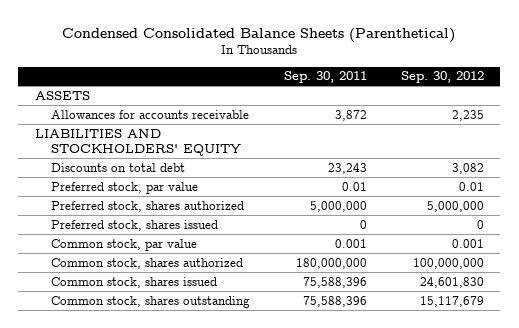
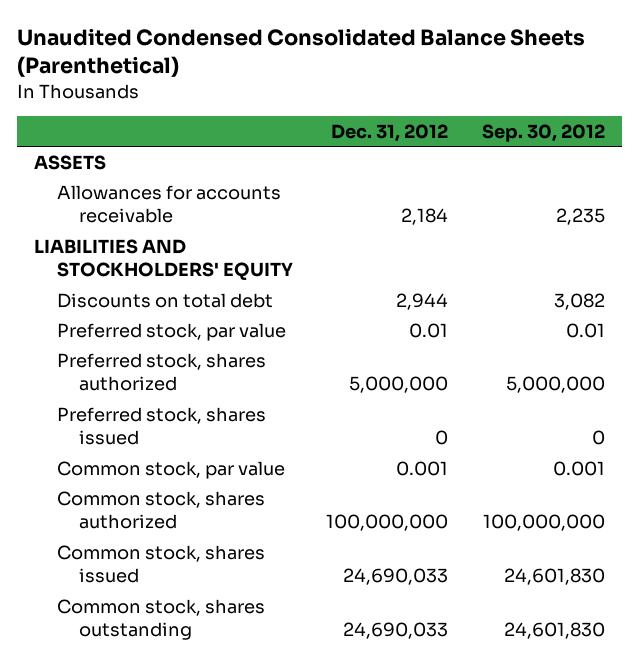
[62,27,456,43] Condensed Consolidated Balance Sheets (Parenthetical) -> [17,28,586,78] Unaudited Condensed Consolidated Balance Sheets (Parenthetical)
[283,71,367,84] Sep. 30, 2011 -> none
none -> [331,123,449,142] Dec. 31, 2012
[419,295,484,307] 15,117,679 -> [504,622,606,640] 24,601,830

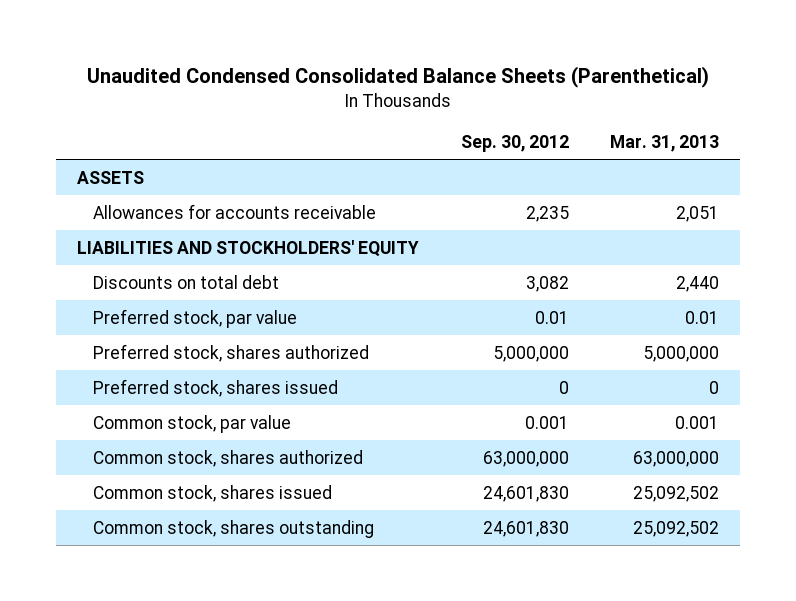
[331,123,449,142] Dec. 31, 2012 -> none
none -> [610,134,720,152] Mar. 31, 2013
[483,514,606,532] 100,000,000 -> [482,450,569,467] 63,000,000

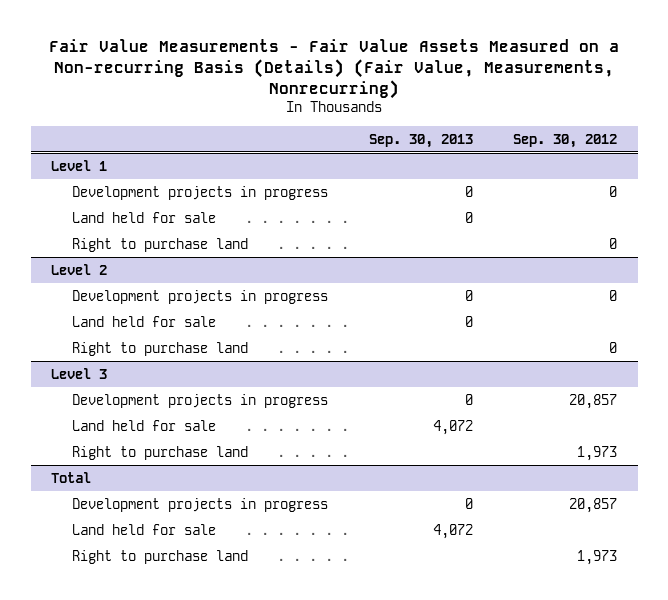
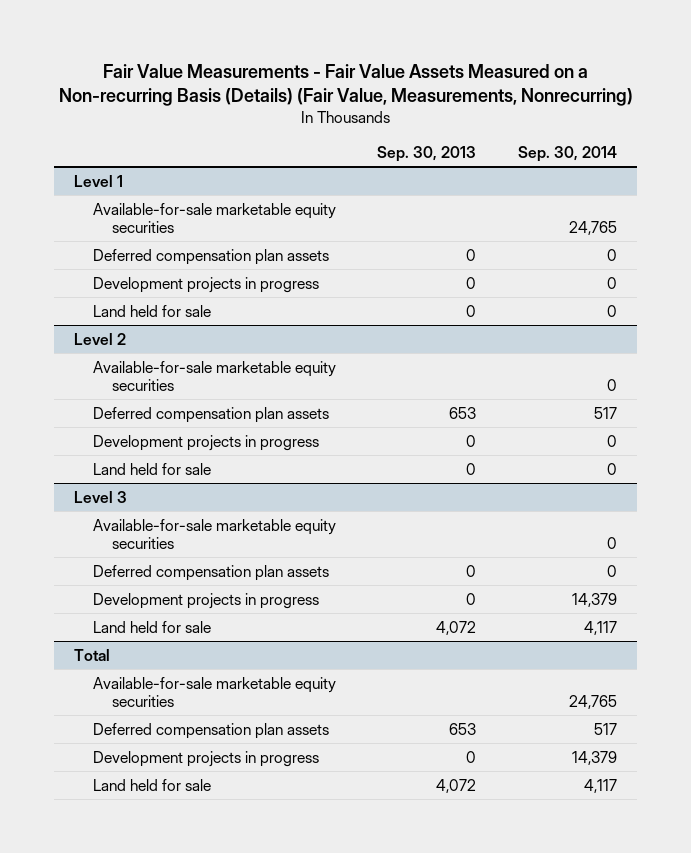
[513,133,618,148] Sep. 30, 2012 -> none
none -> [517,145,617,162] Sep. 30, 2014
none -> [92,202,336,234] Available-for-sale marketable equity securities
none -> [92,248,329,265] Deferred compensation plan assets
[72,237,249,252] Right to purchase land -> none
none -> [92,360,336,392] Available-for-sale marketable equity securities
none -> [92,406,329,423] Deferred compensation plan assets
[72,341,249,356] Right to purchase land -> none
none -> [92,518,336,550] Available-for-sale marketable equity securities
none -> [92,564,329,581] Deferred compensation plan assets
[72,445,249,460] Right to purchase land -> none
none -> [92,676,336,708] Available-for-sale marketable equity securities
none -> [92,722,329,739] Deferred compensation plan assets
[72,549,249,564] Right to purchase land -> none

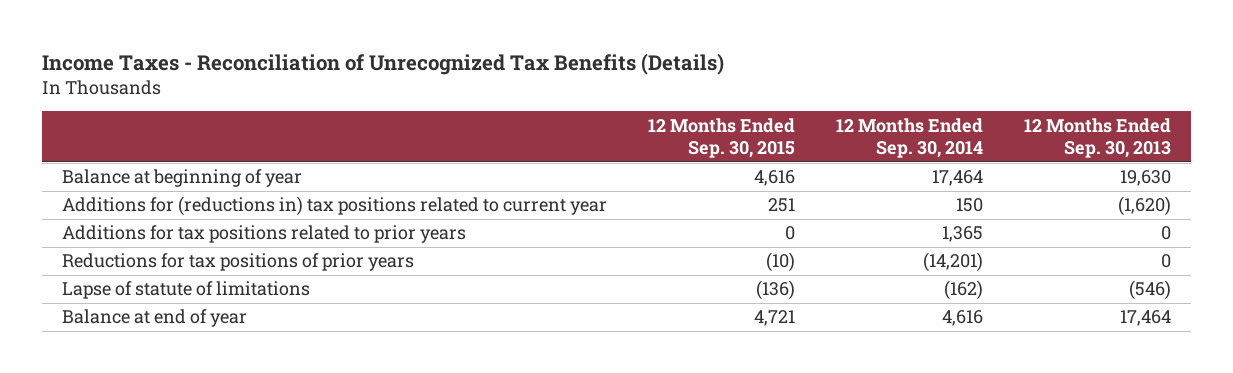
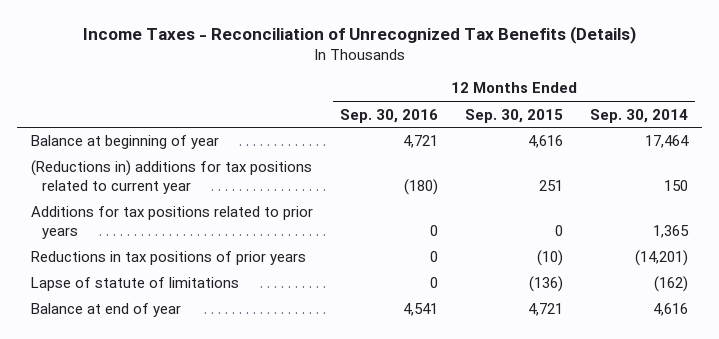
[1023,117,1171,159] 12 Months Ended Sep. 30, 2013 -> none
none -> [339,108,438,123] Sep. 30, 2016
[62,196,608,217] Additions for (reductions in) tax positions related to current year -> [30,160,312,195] (Reductions in) additions for tax positions related to current year
[62,253,415,272] Reductions for tax positions of prior years -> [30,251,306,266] Reductions in tax positions of prior years

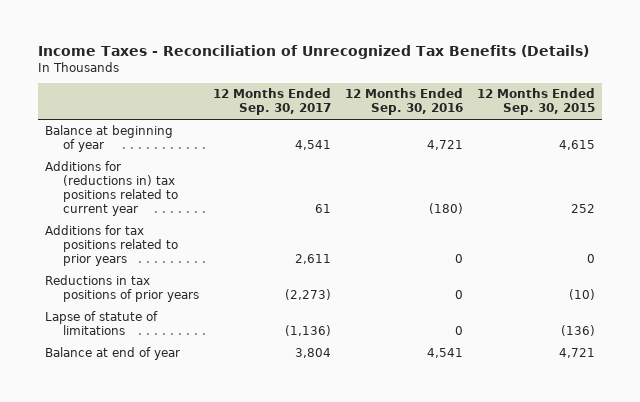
[590,108,689,123] Sep. 30, 2014 -> none
none -> [212,88,331,116] 12 Months Ended Sep. 30, 2017
[528,135,564,149] 4,616 -> [558,140,595,151] 4,615
[30,160,312,195] (Reductions in) additions for tax positions related to current year -> [45,161,178,217] Additions for (reductions in) tax positions related to current year
[539,180,564,192] 251 -> [570,204,595,214] 252

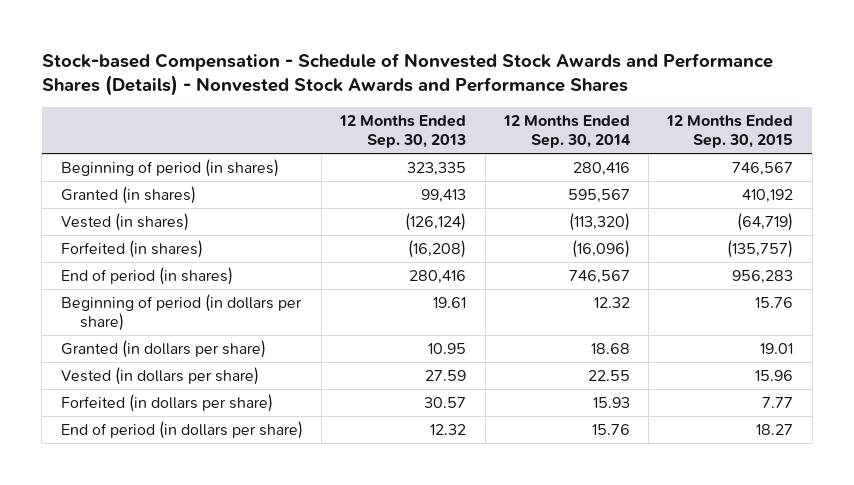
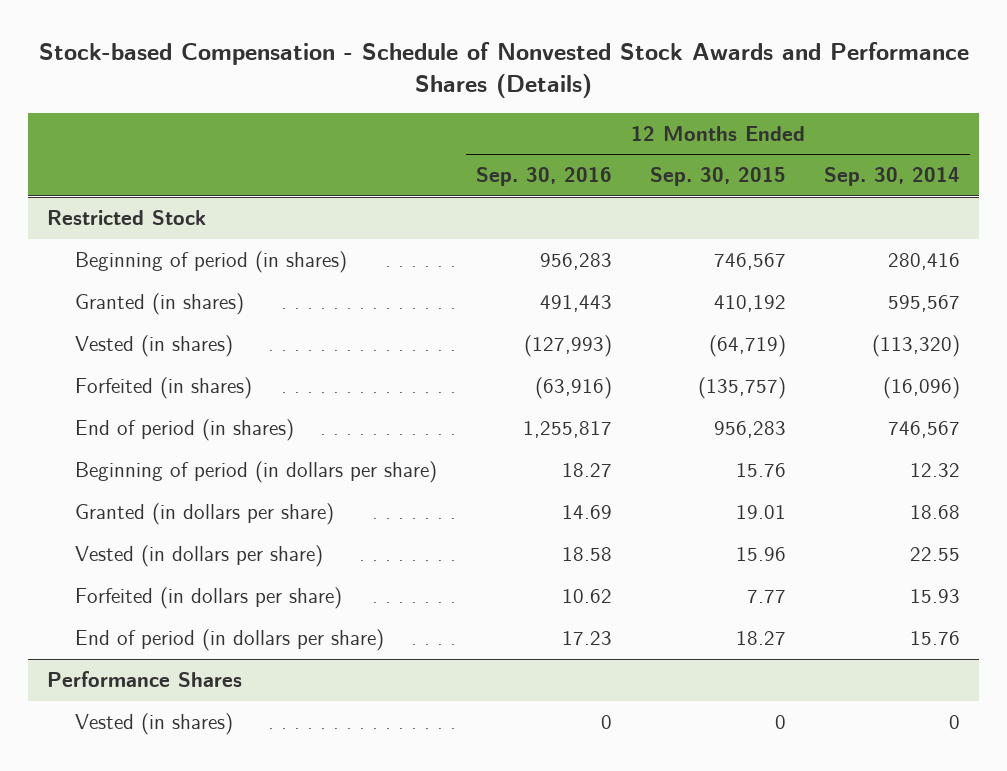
[41,52,773,97] Stock-based Compensation - Schedule of Nonvested Stock Awards and Performance Shares (Details) - Nonvested Stock Awards and Performance Shares -> [38,41,969,98] Stock-based Compensation - Schedule of Nonvested Stock Awards and Performance Shares (Details)
[339,115,467,148] 12 Months Ended Sep. 30, 2013 -> none
none -> [475,167,612,187] Sep. 30, 2016
none -> [46,210,206,226] Restricted Stock
none -> [46,671,242,688] Performance Shares
none -> [75,713,234,736] Vested (in shares)

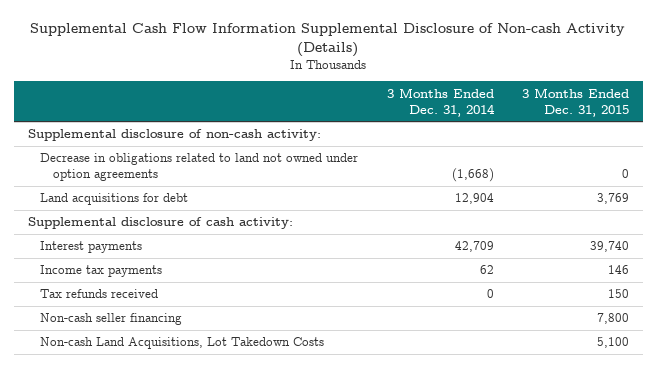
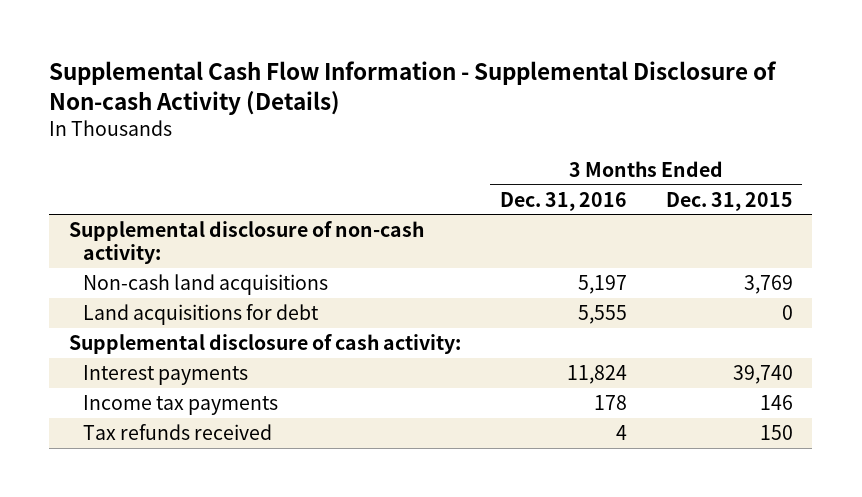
[30,23,626,58] Supplemental Cash Flow Information Supplemental Disclosure of Non-cash Activity (Details) -> [49,60,778,115] Supplemental Cash Flow Information - Supplemental Disclosure of Non-cash Activity (Details)
[386,87,495,117] 3 Months Ended Dec. 31, 2014 -> none
none -> [499,191,627,211] Dec. 31, 2016
[40,153,359,182] Decrease in obligations related to land not owned under option agreements -> none
none -> [82,273,328,295] Non-cash land acquisitions
[596,193,629,205] 3,769 -> [781,304,793,320] 0
[40,313,183,326] Non-cash seller financing -> none
[40,337,325,350] Non-cash Land Acquisitions, Lot Takedown Costs -> none

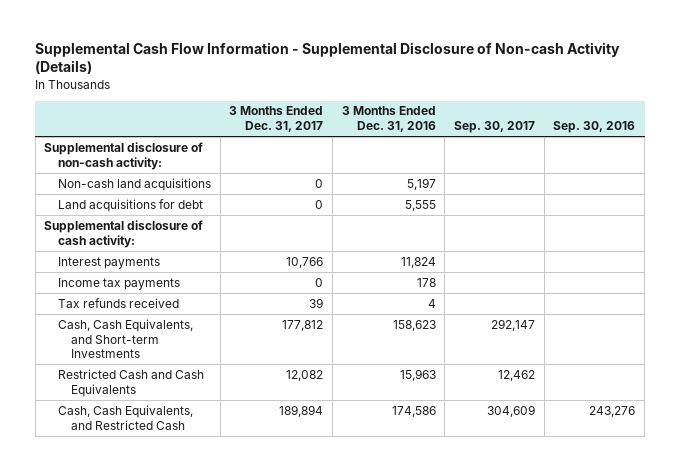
[665,191,793,211] Dec. 31, 2015 -> none
none -> [229,106,324,133] 3 Months Ended Dec. 31, 2017
none -> [453,121,535,134] Sep. 30, 2017
none -> [553,121,636,134] Sep. 30, 2016
none -> [57,318,193,359] Cash, Cash Equivalents, and Short-term Investments
none -> [57,368,204,397] Restricted Cash and Cash Equivalents
none -> [57,404,193,430] Cash, Cash Equivalents, and Restricted Cash

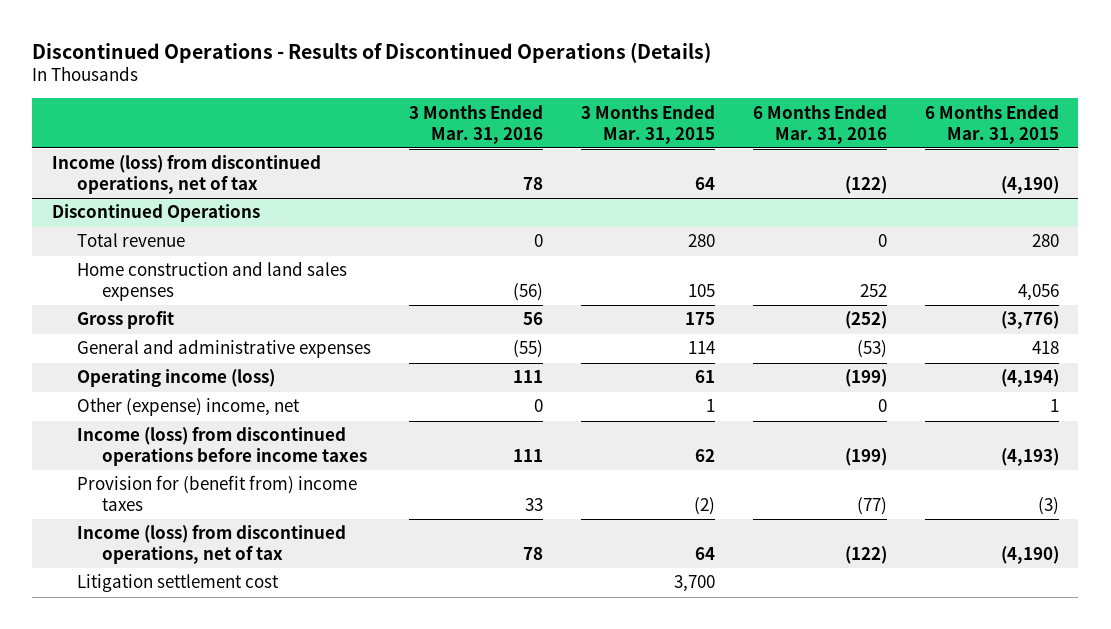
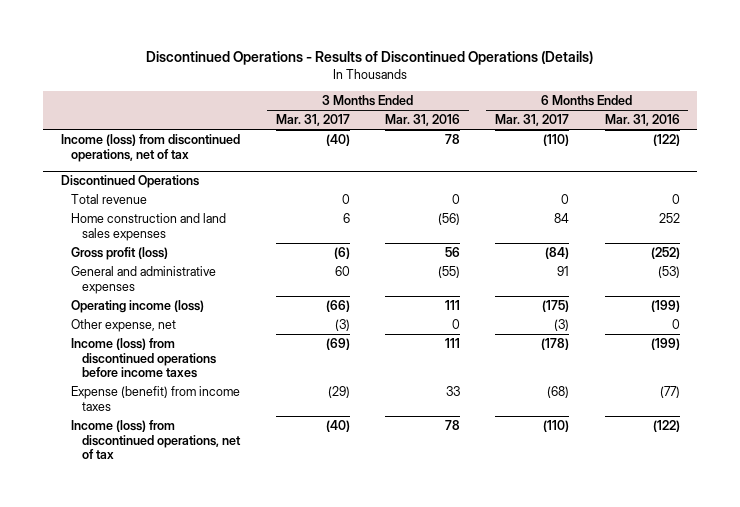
[580,104,715,144] 3 Months Ended Mar. 31, 2015 -> none
[925,104,1060,144] 6 Months Ended Mar. 31, 2015 -> none
none -> [275,114,350,127] Mar. 31, 2017
none -> [495,114,570,127] Mar. 31, 2017
[76,311,174,330] Gross profit -> [71,246,169,260] Gross profit (loss)
[76,397,300,417] Other (expense) income, net -> [71,318,177,332] Other expense, net
[76,475,357,512] Provision for (benefit from) income taxes -> [71,385,241,411] Expense (benefit) from income taxes
[76,574,279,593] Litigation settlement cost -> none

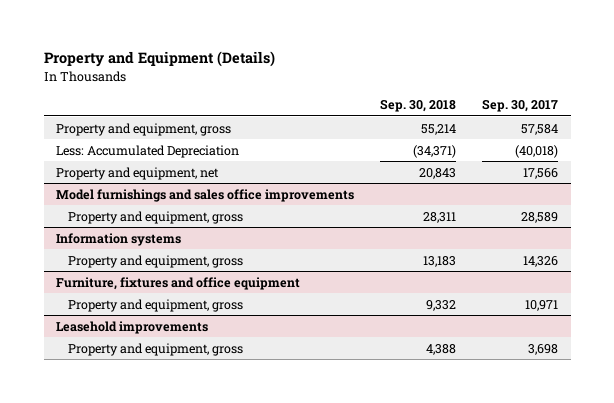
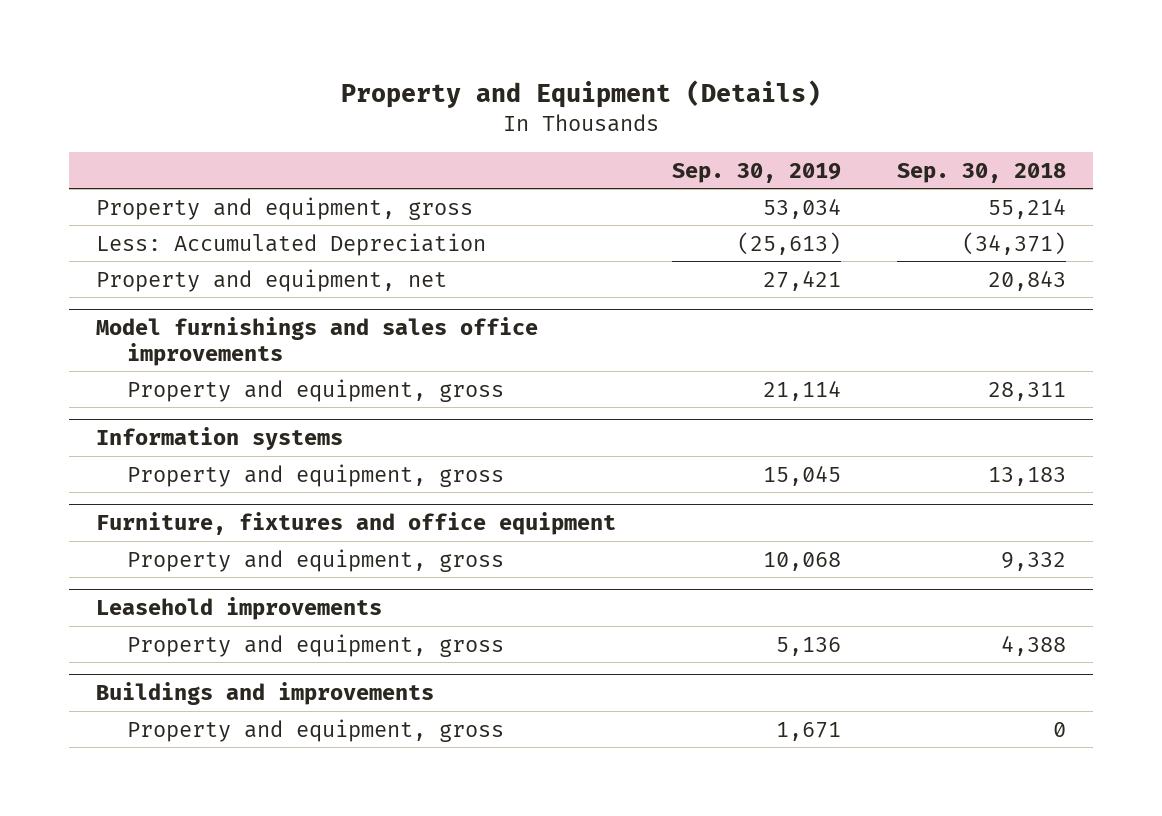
[481,99,558,113] Sep. 30, 2017 -> none
none -> [671,162,841,183] Sep. 30, 2019
none -> [96,682,435,706] Buildings and improvements
none -> [126,718,504,742] Property and equipment, gross

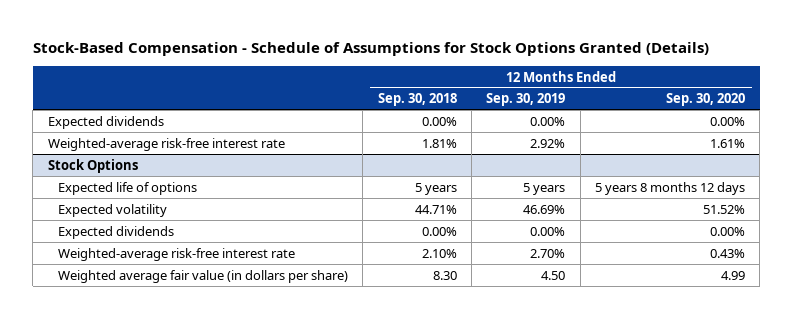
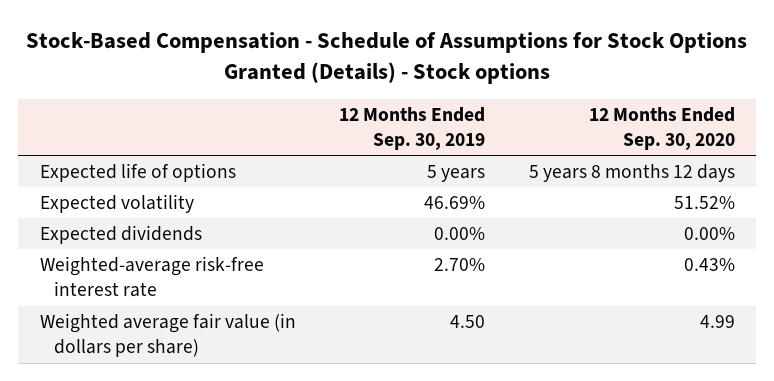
[32,42,709,57] Stock-Based Compensation - Schedule of Assumptions for Stock Options Granted (Details) -> [26,32,748,84] Stock-Based Compensation - Schedule of Assumptions for Stock Options Granted (Details) - Stock options
[377,93,457,107] Sep. 30, 2018 -> none
[47,115,164,129] Expected dividends -> none
[47,137,285,151] Weighted-average risk-free interest rate -> none
[47,158,138,173] Stock Options -> none

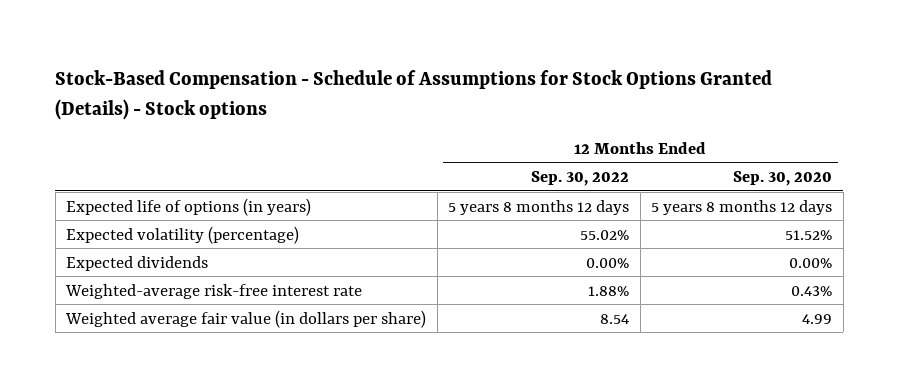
[339,106,486,150] 12 Months Ended Sep. 30, 2019 -> none
none -> [531,170,630,186] Sep. 30, 2022
[39,163,236,183] Expected life of options -> [66,197,312,216] Expected life of options (in years)
[39,194,194,214] Expected volatility -> [66,225,300,244] Expected volatility (percentage)

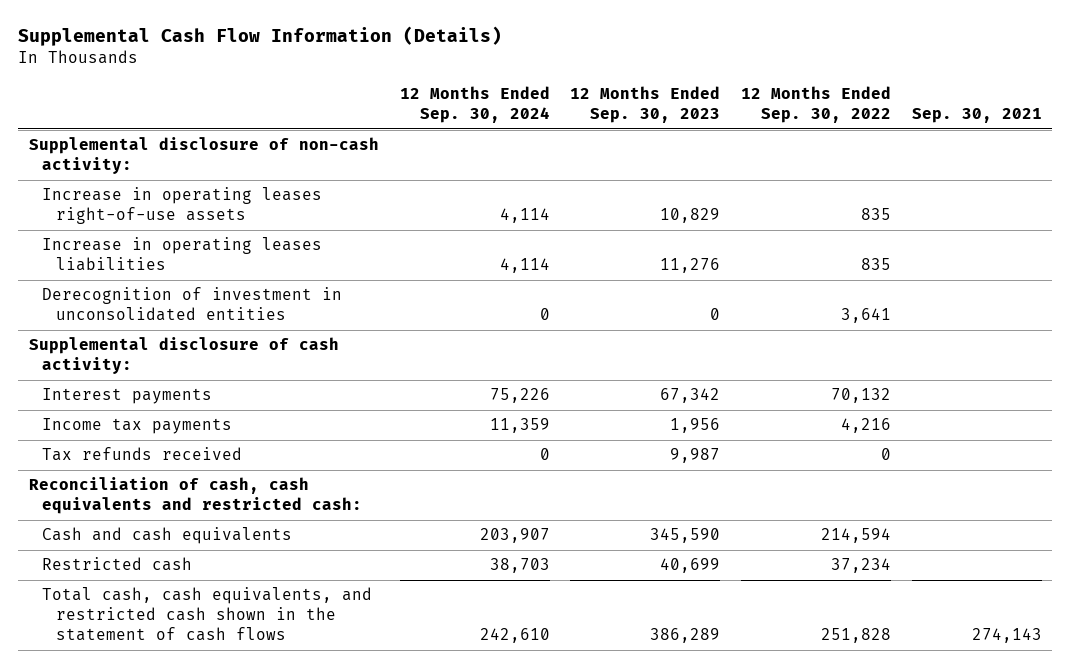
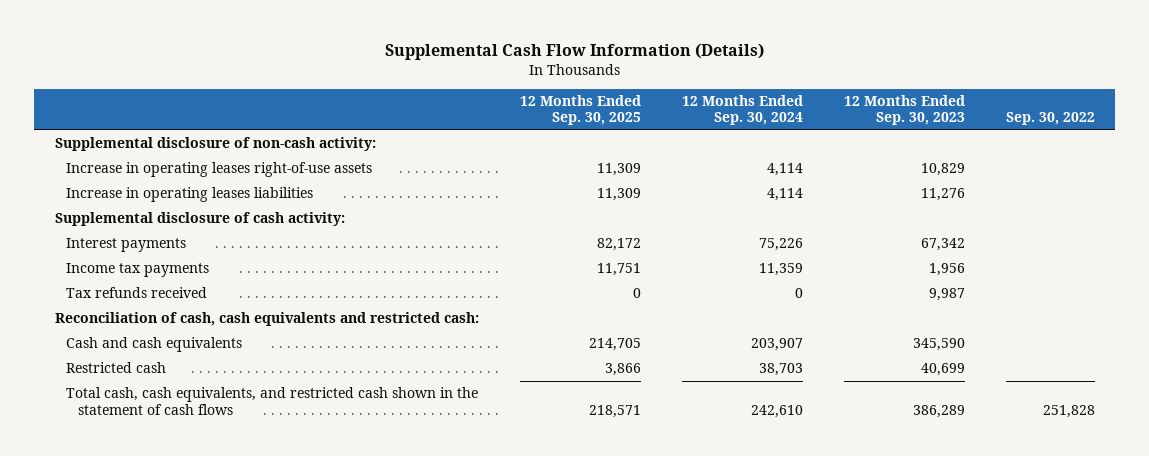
[741,86,892,123] 12 Months Ended Sep. 30, 2022 -> none
[911,107,1042,123] Sep. 30, 2021 -> none
none -> [519,95,641,126] 12 Months Ended Sep. 30, 2025
none -> [1005,112,1095,126] Sep. 30, 2022
[42,287,343,322] Derecognition of investment in unconsolidated entities -> none

